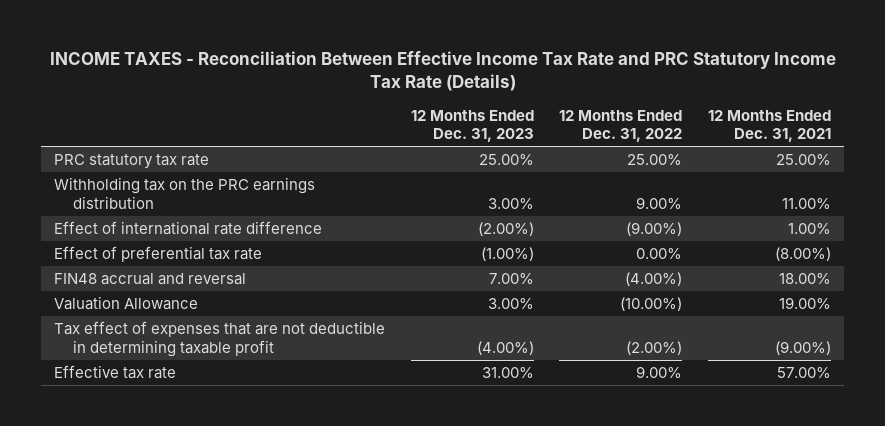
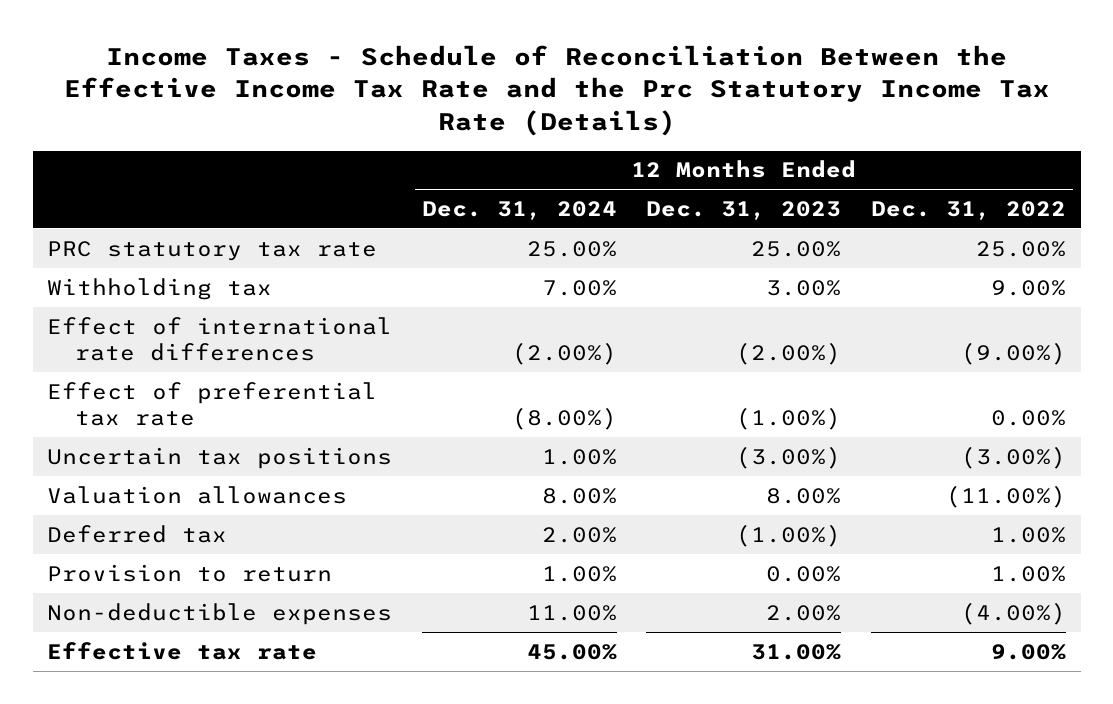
[49,50,836,91] INCOME TAXES - Reconciliation Between Effective Income Tax Rate and PRC Statutory Income Tax Rate (Details) -> [63,45,1050,136] Income Taxes - Schedule of Reconciliation Between the Effective Income Tax Rate and the Prc Statutory Income Tax Rate (Details)
[707,109,831,143] 12 Months Ended Dec. 31, 2021 -> none
none -> [421,200,617,220] Dec. 31, 2024
[54,177,316,209] Withholding tax on the PRC earnings distribution -> [47,277,273,300] Withholding tax
[54,221,323,236] Effect of international rate difference -> [47,316,393,361] Effect of international rate differences
[54,273,247,286] FIN48 accrual and reversal -> none
[54,321,386,357] Tax effect of expenses that are not deductible in determining taxable profit -> none
none -> [47,446,393,469] Uncertain tax positions
[54,296,199,311] Valuation Allowance -> [47,485,348,504] Valuation allowances
[487,298,534,310] 3.00% -> [766,487,842,504] 8.00%
[620,297,683,312] (10.00%) -> [945,484,1066,508] (11.00%)
none -> [47,524,228,543] Deferred tax
none -> [47,563,333,582] Provision to return
none -> [47,602,393,625] Non-deductible expenses

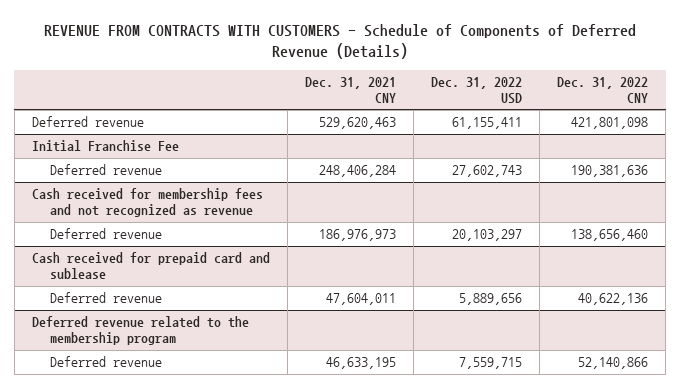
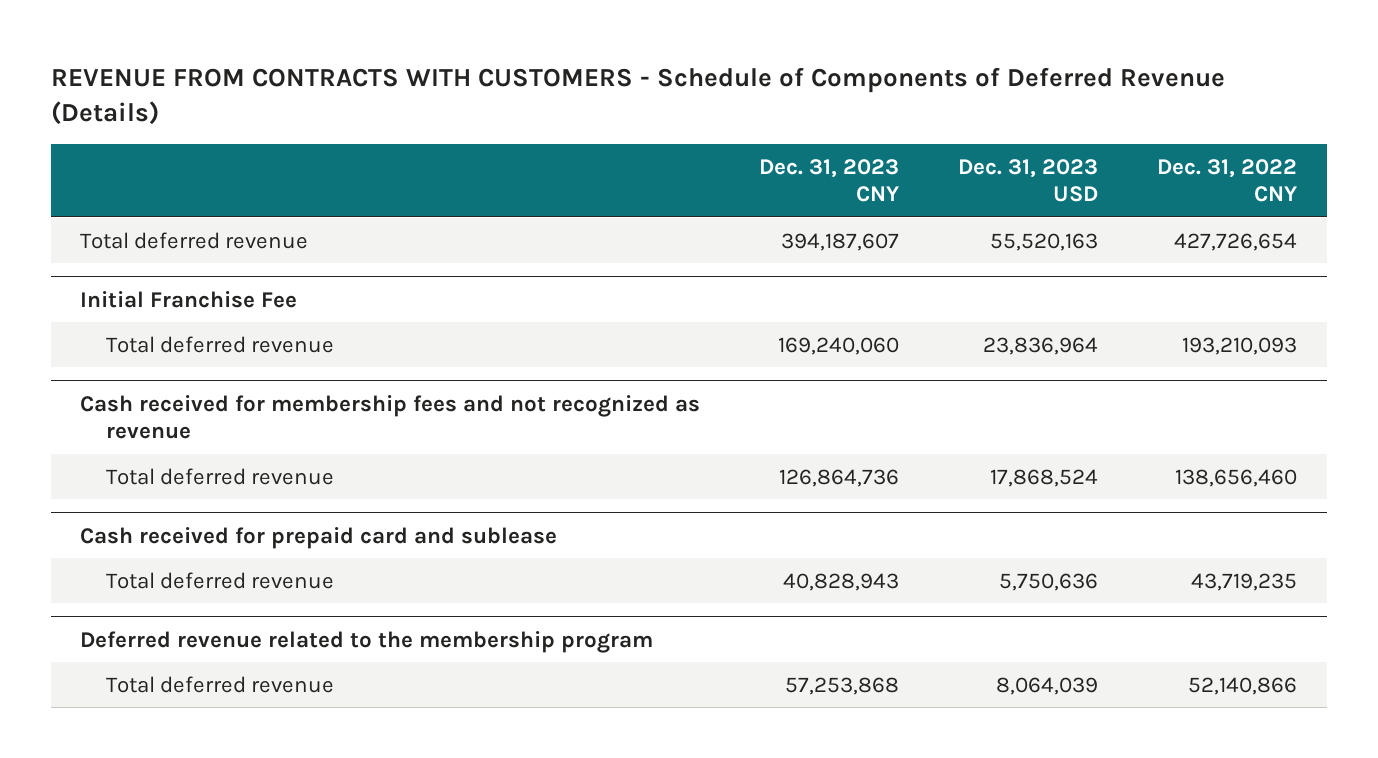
[305,76,397,103] Dec. 31, 2021 CNY -> none
[431,76,523,104] Dec. 31, 2022 USD -> none
none -> [759,158,901,203] Dec. 31, 2023 CNY
none -> [958,158,1099,203] Dec. 31, 2023 USD
[31,116,144,128] Deferred revenue -> [80,231,309,249] Total deferred revenue
[571,117,649,130] 421,801,098 -> [1174,232,1298,251] 427,726,654
[50,164,163,176] Deferred revenue -> [105,335,334,353] Total deferred revenue
[571,165,649,178] 190,381,636 -> [1182,336,1298,355] 193,210,093
[50,228,163,240] Deferred revenue -> [105,467,334,485] Total deferred revenue
[50,292,163,304] Deferred revenue -> [105,571,334,589] Total deferred revenue
[578,293,649,306] 40,622,136 -> [1191,572,1298,591] 43,719,235
[50,356,163,368] Deferred revenue -> [105,675,334,693] Total deferred revenue

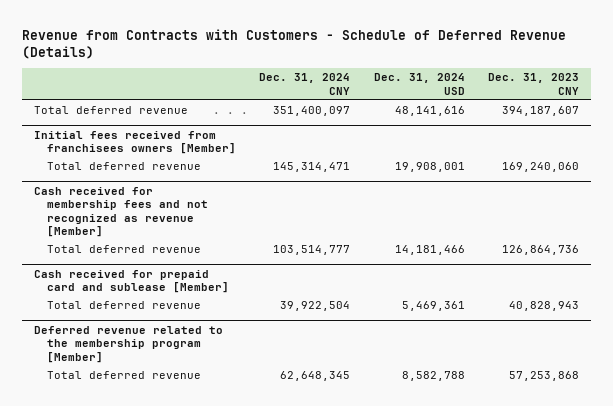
[50,66,1225,126] REVENUE FROM CONTRACTS WITH CUSTOMERS - Schedule of Components of Deferred Revenue (Details) -> [22,28,567,60] Revenue from Contracts with Customers - Schedule of Deferred Revenue (Details)
[958,158,1099,203] Dec. 31, 2023 USD -> none
[1157,158,1299,203] Dec. 31, 2022 CNY -> none
none -> [259,73,351,95] Dec. 31, 2024 CNY
none -> [373,73,465,95] Dec. 31, 2024 USD
[80,290,298,308] Initial Franchise Fee -> [33,130,236,155] Initial fees received from franchisees owners [Member]
[80,394,701,440] Cash received for membership fees and not recognized as revenue -> [33,186,208,238] Cash received for membership fees and not recognized as revenue [Member]
[80,526,558,549] Cash received for prepaid card and sublease -> [33,269,229,294] Cash received for prepaid card and sublease [Member]
[80,630,654,653] Deferred revenue related to the membership program -> [33,325,223,363] Deferred revenue related to the membership program [Member]

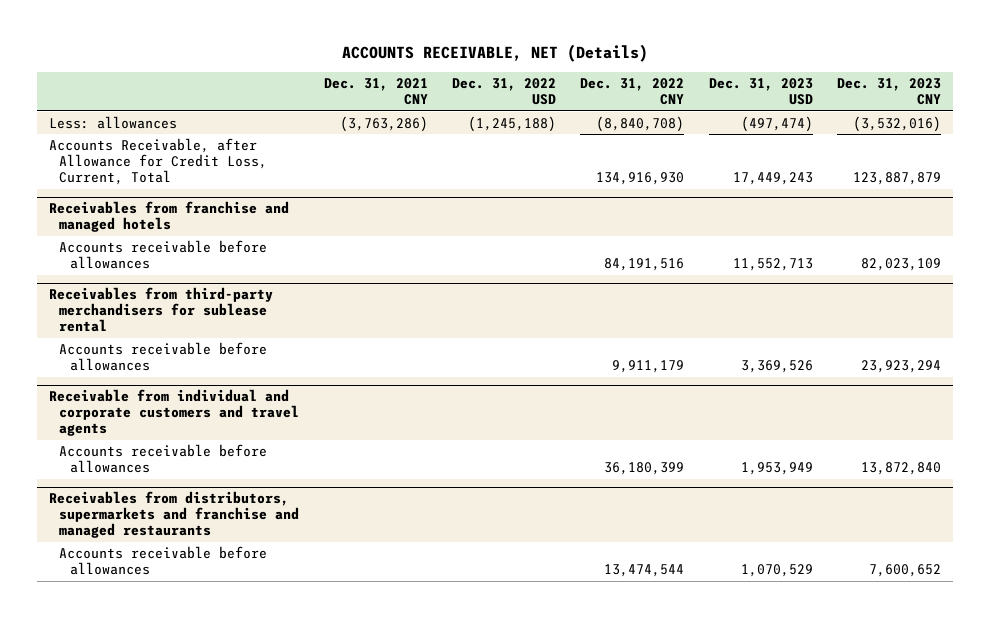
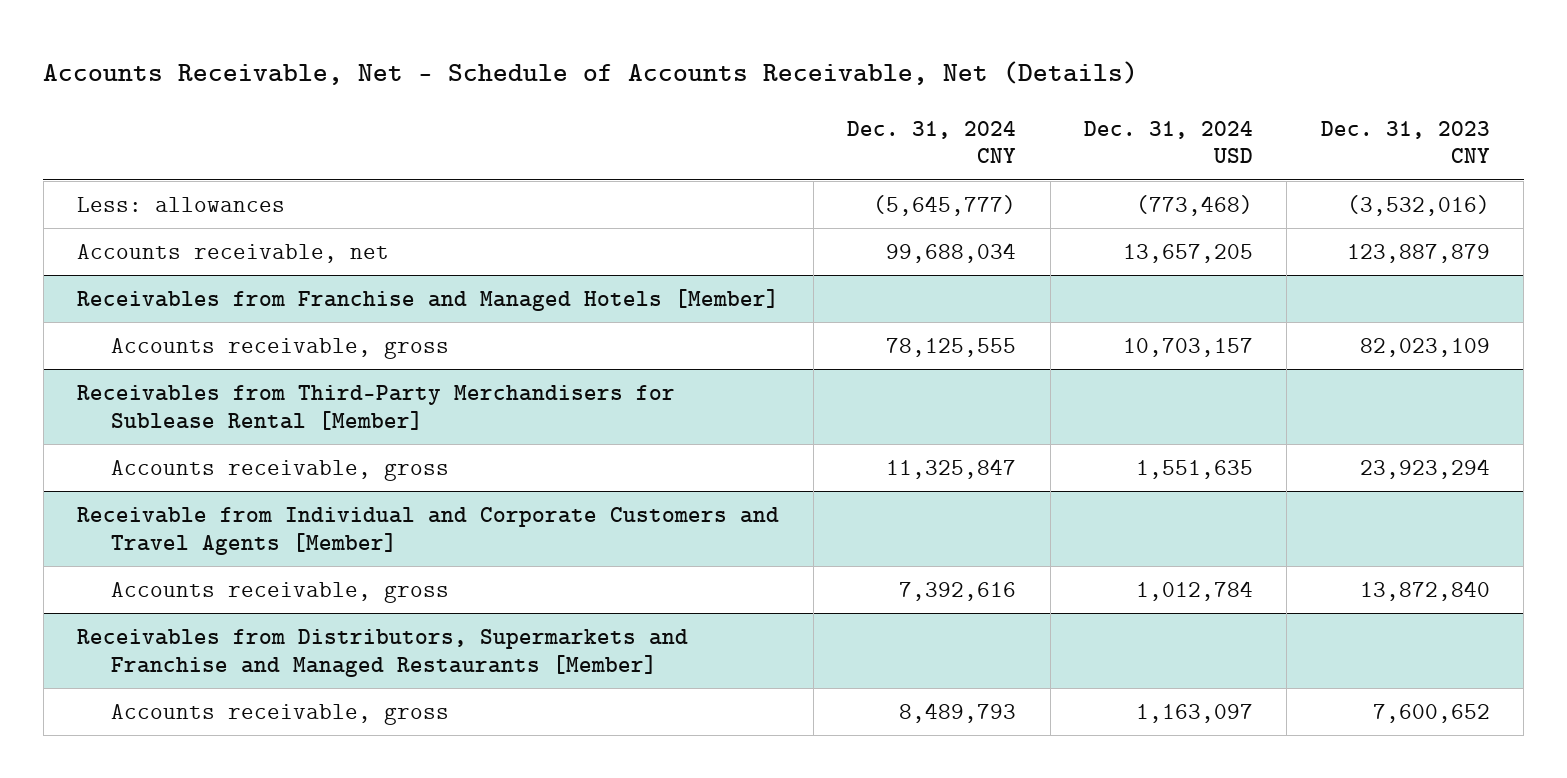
[341,44,648,63] ACCOUNTS RECEIVABLE, NET (Details) -> [43,60,1139,85] Accounts Receivable, Net - Schedule of Accounts Receivable, Net (Details)
[323,78,428,106] Dec. 31, 2021 CNY -> none
[451,78,556,106] Dec. 31, 2022 USD -> none
[580,78,685,106] Dec. 31, 2022 CNY -> none
[708,78,813,106] Dec. 31, 2023 USD -> none
none -> [847,120,1017,164] Dec. 31, 2024 CNY
none -> [1084,120,1254,164] Dec. 31, 2024 USD
[48,138,268,186] Accounts Receivable, after Allowance for Credit Loss, Current, Total -> [77,243,390,263] Accounts receivable, net
[48,201,289,233] Receivables from franchise and managed hotels -> [77,288,780,311] Receivables from Franchise and Managed Hotels [Member]
[59,240,268,270] Accounts receivable before allowances -> [111,337,450,359] Accounts receivable, gross
[48,287,273,333] Receivables from third-party merchandisers for sublease rental -> [77,384,676,430] Receivables from Third-Party Merchandisers for Sublease Rental [Member]
[59,342,268,372] Accounts receivable before allowances -> [111,459,450,481] Accounts receivable, gross
[48,389,300,437] Receivable from individual and corporate customers and travel agents -> [77,506,780,555] Receivable from Individual and Corporate Customers and Travel Agents [Member]
[59,444,268,474] Accounts receivable before allowances -> [111,581,450,603] Accounts receivable, gross
[48,491,300,539] Receivables from distributors, supermarkets and franchise and managed restaurants -> [77,628,689,677] Receivables from Distributors, Supermarkets and Franchise and Managed Restaurants [Member]
[59,546,268,576] Accounts receivable before allowances -> [111,703,450,725] Accounts receivable, gross

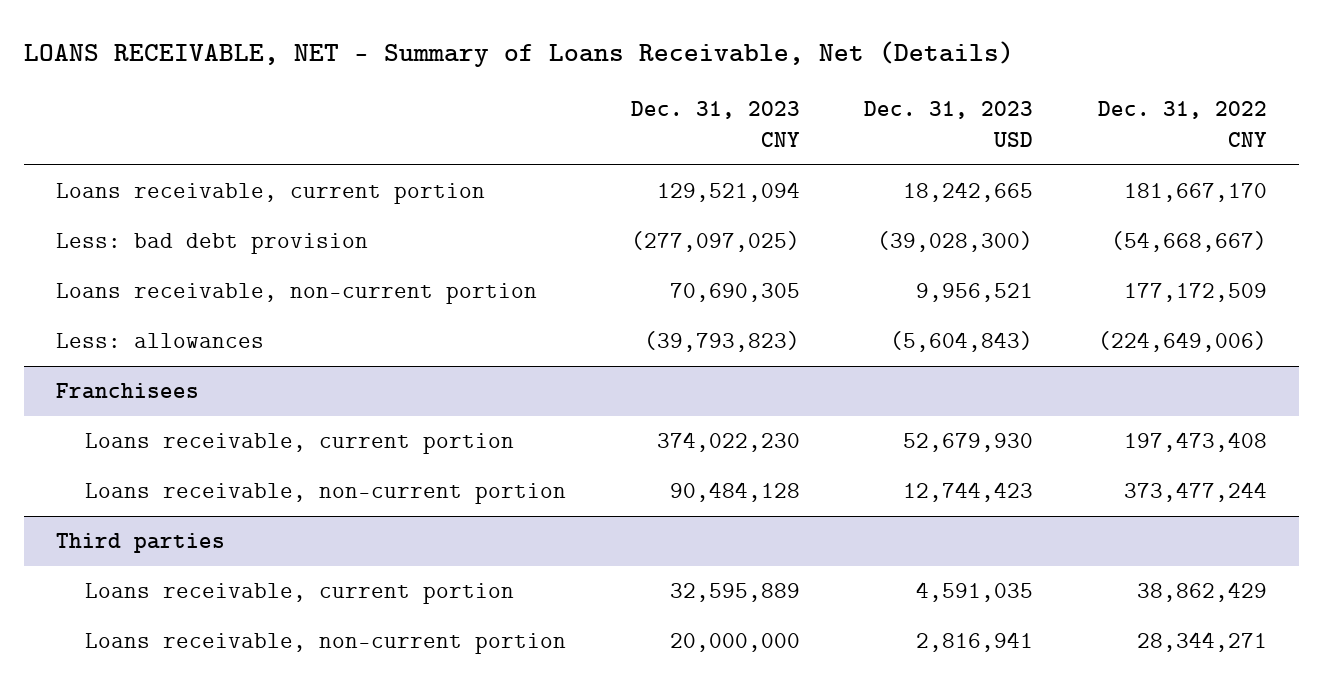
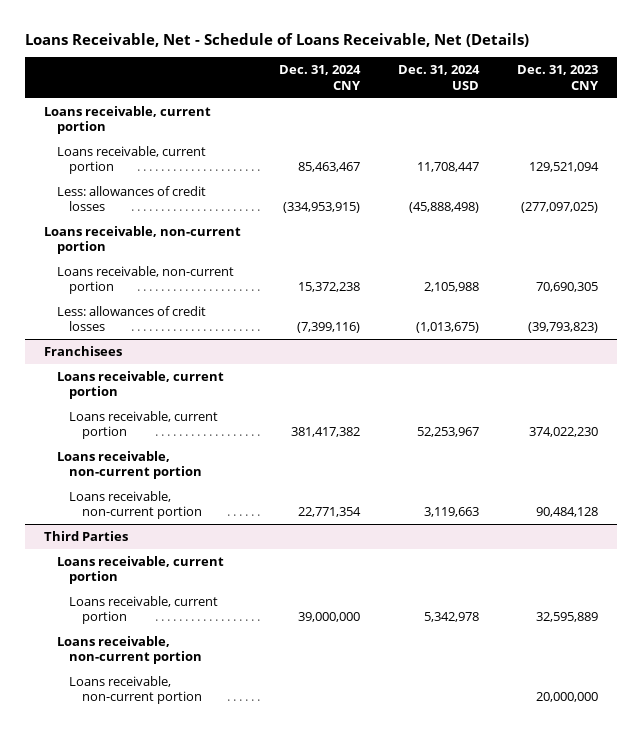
[23,40,1014,67] LOANS RECEIVABLE, NET - Summary of Loans Receivable, Net (Details) -> [24,32,529,47] Loans Receivable, Net - Schedule of Loans Receivable, Net (Details)
[864,101,1034,148] Dec. 31, 2023 USD -> none
[1098,101,1268,148] Dec. 31, 2022 CNY -> none
none -> [278,65,361,90] Dec. 31, 2024 CNY
none -> [398,65,481,90] Dec. 31, 2024 USD
none -> [43,105,211,135] Loans receivable, current portion
[56,232,369,254] Less: bad debt provision -> [56,185,206,212] Less: allowances of credit losses
none -> [43,225,241,255] Loans receivable, non-current portion
[56,332,265,348] Less: allowances -> [56,305,206,332] Less: allowances of credit losses
none -> [56,370,224,400] Loans receivable, current portion
none -> [56,450,203,480] Loans receivable, non-current portion
[56,532,226,553] Third parties -> [43,530,128,541] Third Parties
none -> [56,555,224,585] Loans receivable, current portion
none -> [56,635,203,665] Loans receivable, non-current portion

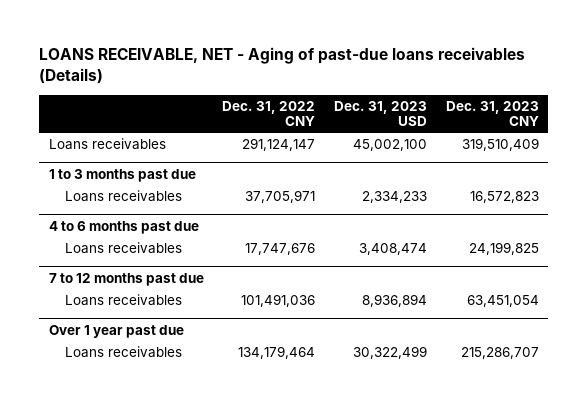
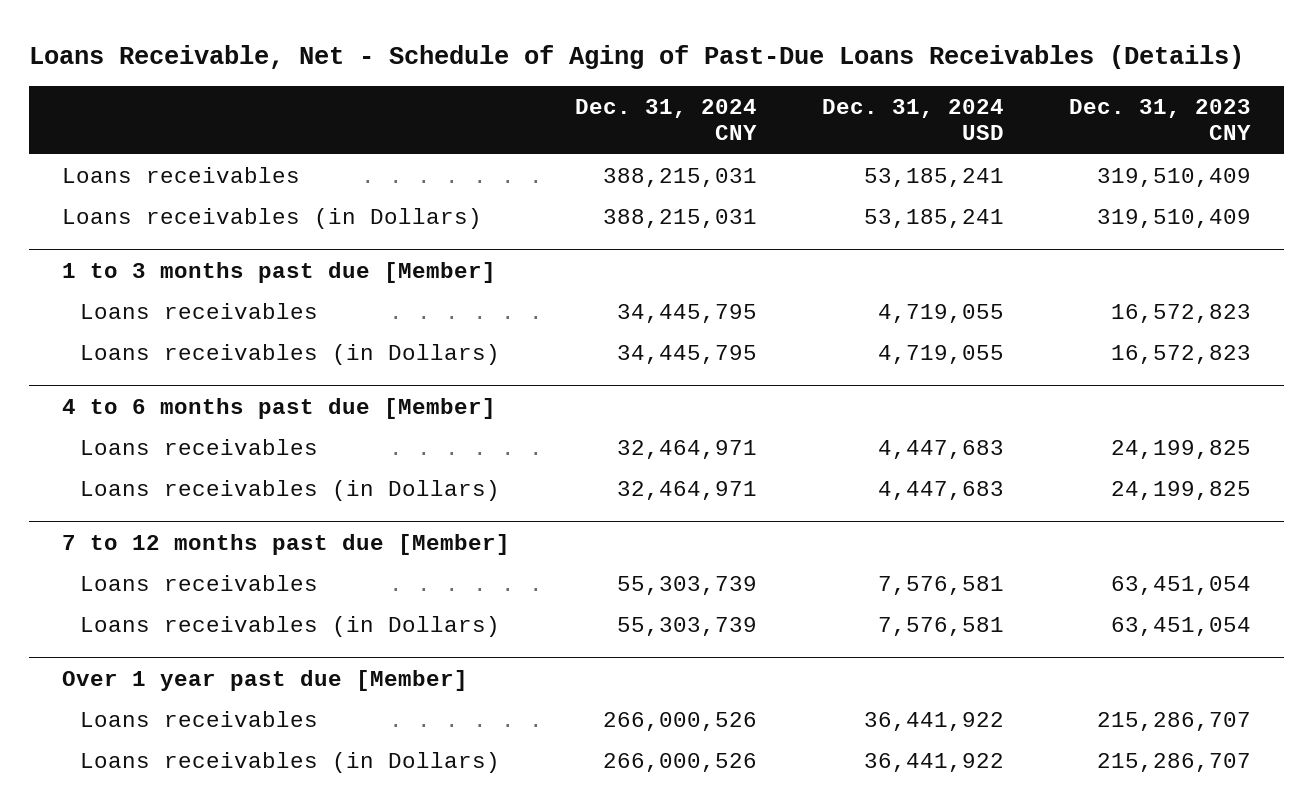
[39,47,526,85] LOANS RECEIVABLE, NET - Aging of past-due loans receivables (Details) -> [29,45,1245,70] Loans Receivable, Net - Schedule of Aging of Past-Due Loans Receivables (Details)
[222,100,316,127] Dec. 31, 2022 CNY -> none
[334,100,428,127] Dec. 31, 2023 USD -> none
none -> [575,99,758,141] Dec. 31, 2024 CNY
none -> [822,99,1005,141] Dec. 31, 2024 USD
none -> [61,207,482,229] Loans receivables (in Dollars)
[48,168,196,182] 1 to 3 months past due -> [61,261,496,283] 1 to 3 months past due [Member]
none -> [79,343,500,365] Loans receivables (in Dollars)
[48,220,199,234] 4 to 6 months past due -> [61,397,496,419] 4 to 6 months past due [Member]
none -> [79,479,500,501] Loans receivables (in Dollars)
[48,272,204,286] 7 to 12 months past due -> [61,533,510,555] 7 to 12 months past due [Member]
none -> [79,615,500,637] Loans receivables (in Dollars)
[48,324,184,338] Over 1 year past due -> [61,669,468,691] Over 1 year past due [Member]
none -> [79,751,500,773] Loans receivables (in Dollars)

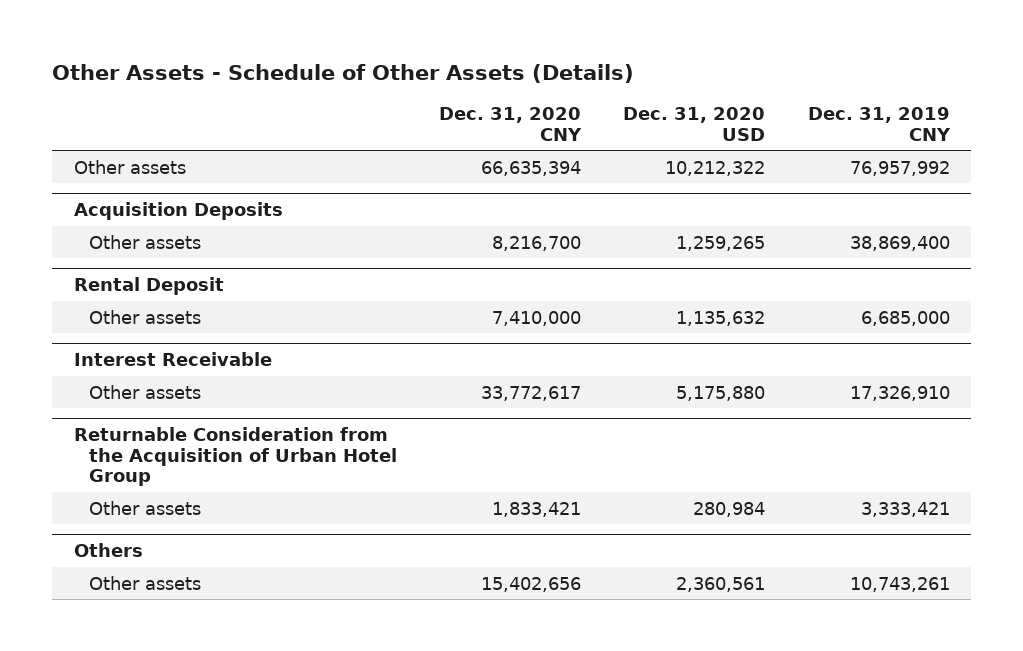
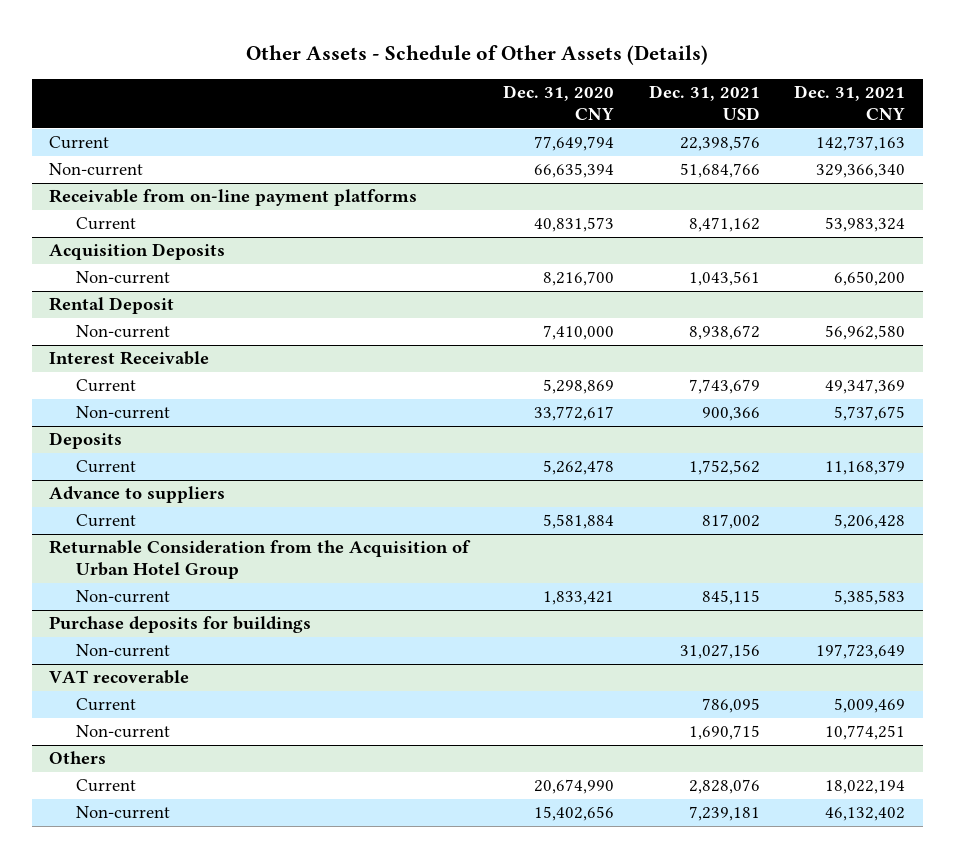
[623,106,766,141] Dec. 31, 2020 USD -> none
[807,106,951,141] Dec. 31, 2019 CNY -> none
none -> [648,85,760,121] Dec. 31, 2021 USD
none -> [794,85,906,121] Dec. 31, 2021 CNY
none -> [48,136,109,150] Current
[73,159,186,174] Other assets -> [48,163,143,177] Non-current
none -> [48,189,417,207] Receivable from on-line payment platforms
none -> [75,217,136,231] Current
[88,234,201,249] Other assets -> [75,271,170,285] Non-current
[88,309,201,324] Other assets -> [75,325,170,339] Non-current
none -> [75,379,136,393] Current
[88,384,201,399] Other assets -> [75,406,170,420] Non-current
none -> [48,432,122,450] Deposits
none -> [75,460,136,474] Current
none -> [48,486,225,504] Advance to suppliers
none -> [75,514,136,528] Current
[88,500,201,515] Other assets -> [75,590,170,604] Non-current
none -> [48,616,311,634] Purchase deposits for buildings
none -> [75,644,170,658] Non-current
none -> [48,670,189,685] VAT recoverable
none -> [75,698,136,712] Current
none -> [75,725,170,739] Non-current
none -> [75,779,136,793] Current
[88,575,201,590] Other assets -> [75,806,170,820] Non-current

